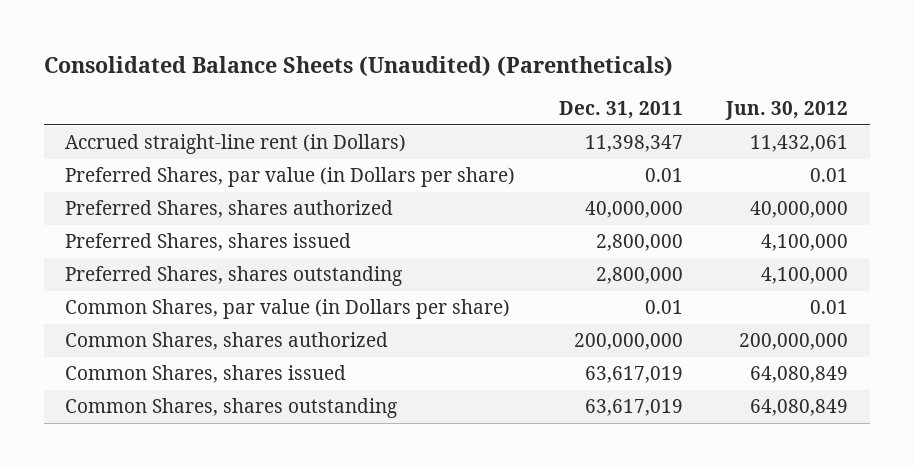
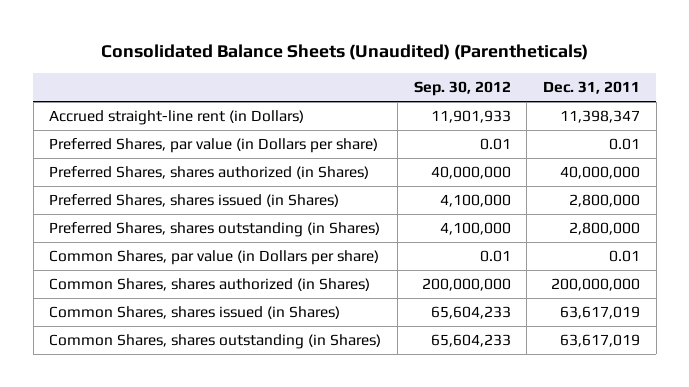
[725,100,849,120] Jun. 30, 2012 -> none
none -> [413,80,511,96] Sep. 30, 2012
[65,200,394,219] Preferred Shares, shares authorized -> [49,166,370,180] Preferred Shares, shares authorized (in Shares)
[65,233,352,252] Preferred Shares, shares issued -> [49,194,340,208] Preferred Shares, shares issued (in Shares)
[65,266,403,287] Preferred Shares, shares outstanding -> [49,222,381,238] Preferred Shares, shares outstanding (in Shares)
[65,332,389,351] Common Shares, shares authorized -> [49,278,371,292] Common Shares, shares authorized (in Shares)
[65,365,347,384] Common Shares, shares issued -> [49,306,341,320] Common Shares, shares issued (in Shares)
[65,398,398,419] Common Shares, shares outstanding -> [49,334,382,350] Common Shares, shares outstanding (in Shares)

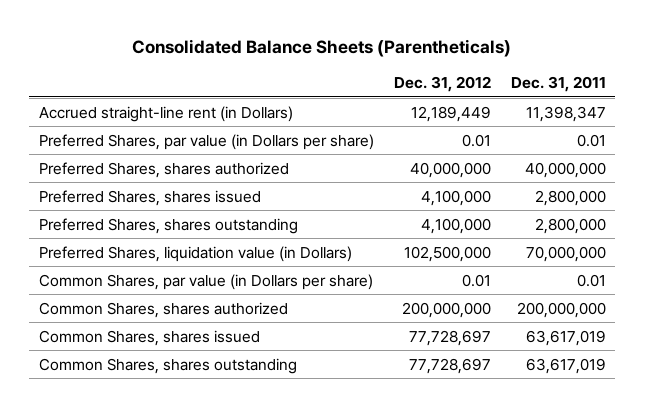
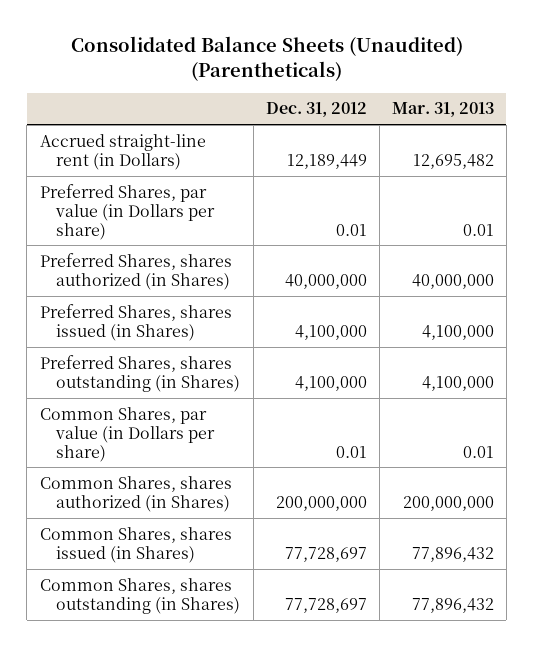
[132,39,512,58] Consolidated Balance Sheets (Parentheticals) -> [70,35,463,81] Consolidated Balance Sheets (Unaudited) (Parentheticals)
[510,76,606,93] Dec. 31, 2011 -> none
none -> [391,102,494,118] Mar. 31, 2013
[39,245,353,262] Preferred Shares, liquidation value (in Dollars) -> none
[39,161,290,178] Preferred Shares, shares authorized -> [39,252,232,290] Preferred Shares, shares authorized (in Shares)
[39,189,262,206] Preferred Shares, shares issued -> [39,303,232,341] Preferred Shares, shares issued (in Shares)
[39,217,299,234] Preferred Shares, shares outstanding -> [39,354,241,392] Preferred Shares, shares outstanding (in Shares)
[39,301,289,318] Common Shares, shares authorized -> [39,475,232,512] Common Shares, shares authorized (in Shares)
[39,329,261,346] Common Shares, shares issued -> [39,526,232,563] Common Shares, shares issued (in Shares)
[39,357,298,374] Common Shares, shares outstanding -> [39,577,241,614] Common Shares, shares outstanding (in Shares)

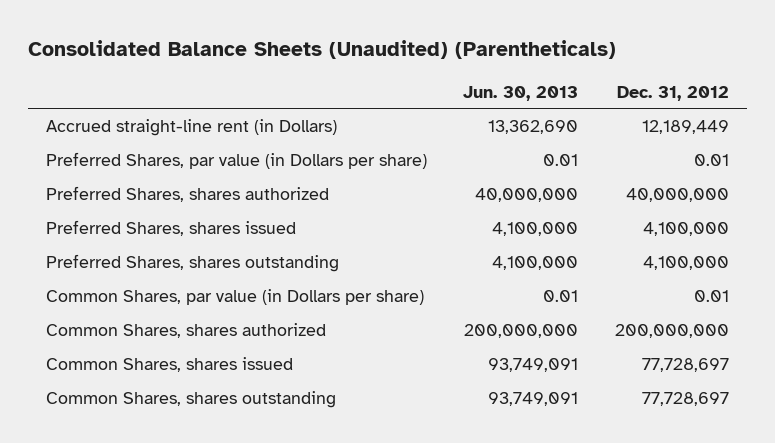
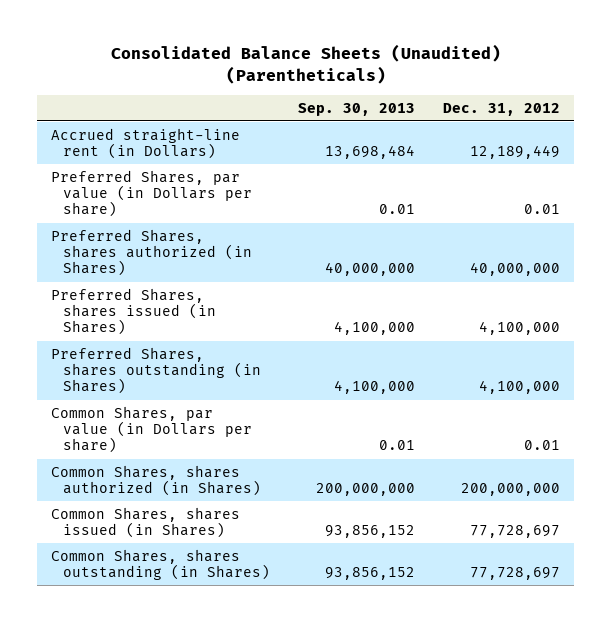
[463,85,579,101] Jun. 30, 2013 -> none
none -> [298,102,416,116] Sep. 30, 2013
[46,186,330,203] Preferred Shares, shares authorized -> [51,228,253,277] Preferred Shares, shares authorized (in Shares)
[46,220,297,237] Preferred Shares, shares issued -> [51,287,217,336] Preferred Shares, shares issued (in Shares)
[46,254,340,273] Preferred Shares, shares outstanding -> [51,346,262,395] Preferred Shares, shares outstanding (in Shares)
[46,323,327,339] Common Shares, shares authorized -> [51,464,262,497] Common Shares, shares authorized (in Shares)
[46,357,294,373] Common Shares, shares issued -> [51,506,241,539] Common Shares, shares issued (in Shares)
[46,391,337,409] Common Shares, shares outstanding -> [51,548,271,581] Common Shares, shares outstanding (in Shares)

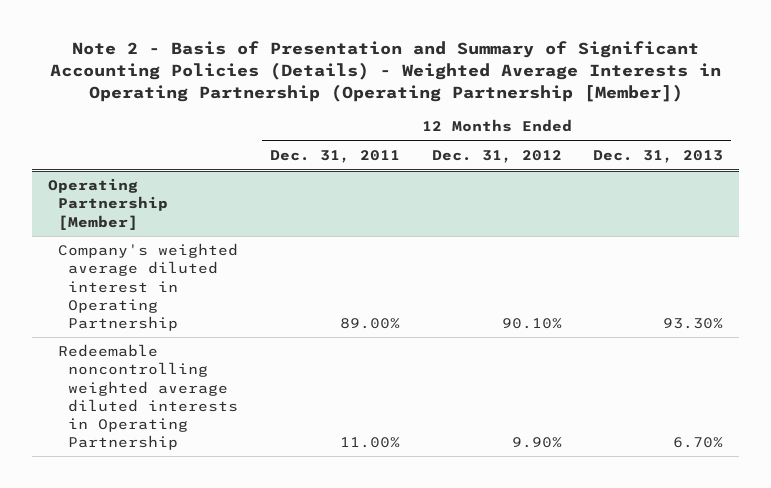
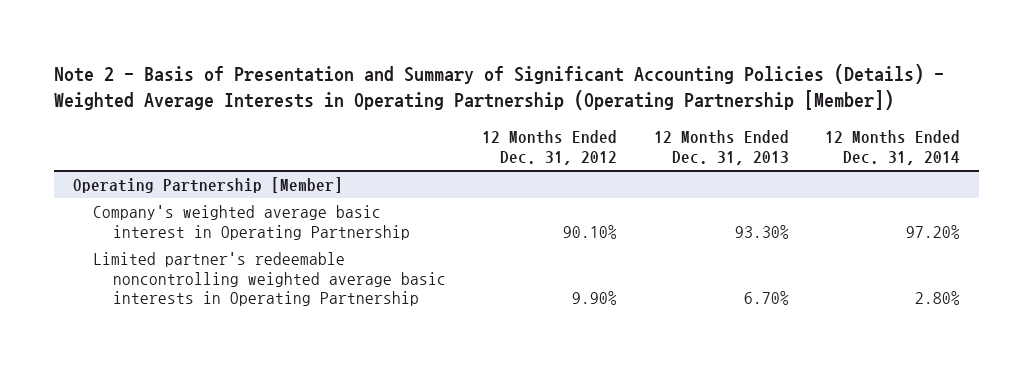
[270,150,401,164] Dec. 31, 2011 -> none
none -> [825,130,961,165] 12 Months Ended Dec. 31, 2014
[58,243,239,331] Company's weighted average diluted interest in Operating Partnership -> [92,205,410,240] Company's weighted average basic interest in Operating Partnership
[58,344,239,451] Redeemable noncontrolling weighted average diluted interests in Operating Partnership -> [92,252,446,307] Limited partner's redeemable noncontrolling weighted average basic interests in Operating Partnership

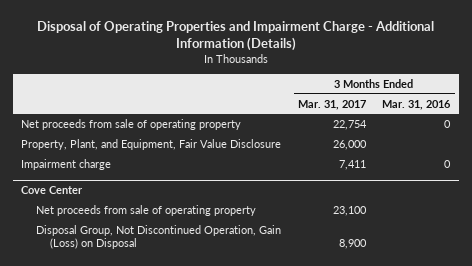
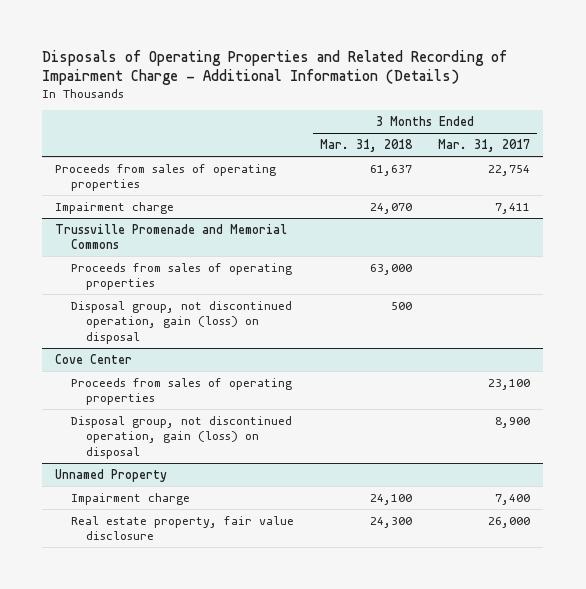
[36,20,434,51] Disposal of Operating Properties and Impairment Charge - Additional Information (Details) -> [42,49,508,86] Disposals of Operating Properties and Related Recording of Impairment Charge - Additional Information (Details)
[382,99,452,110] Mar. 31, 2016 -> none
none -> [319,138,413,152] Mar. 31, 2018
[21,138,282,150] Property, Plant, and Equipment, Fair Value Disclosure -> none
[21,118,242,130] Net proceeds from sale of operating property -> [55,163,277,192] Proceeds from sales of operating properties
none -> [55,223,288,250] Trussville Promenade and Memorial Commons
none -> [70,262,292,291] Proceeds from sales of operating properties
none -> [70,300,292,344] Disposal group, not discontinued operation, gain (loss) on disposal
[35,204,256,216] Net proceeds from sale of operating property -> [70,377,292,406] Proceeds from sales of operating properties
[35,224,281,249] Disposal Group, Not Discontinued Operation, Gain (Loss) on Disposal -> [70,415,292,459] Disposal group, not discontinued operation, gain (loss) on disposal
none -> [55,468,168,482] Unnamed Property
none -> [70,492,190,505] Impairment charge
none -> [70,515,294,541] Real estate property, fair value disclosure

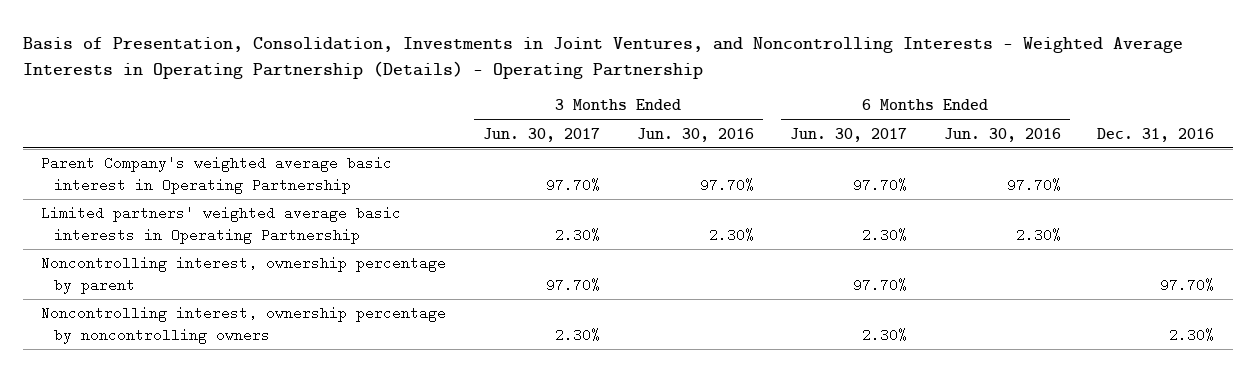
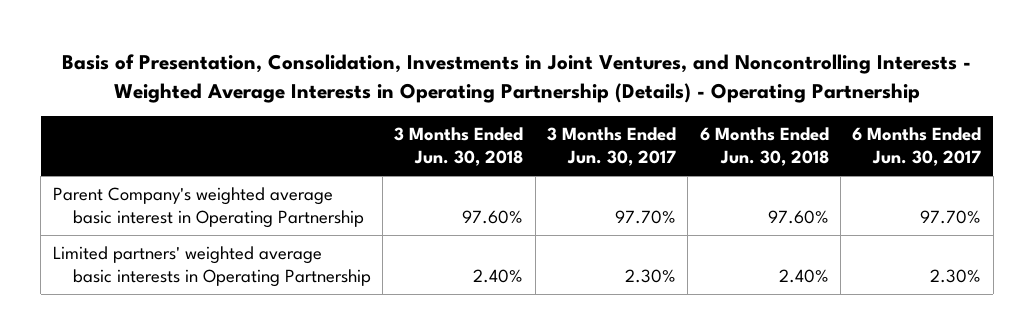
[636,127,754,142] Jun. 30, 2016 -> none
[943,127,1061,142] Jun. 30, 2016 -> none
[1097,127,1215,142] Dec. 31, 2016 -> none
none -> [394,127,524,167] 3 Months Ended Jun. 30, 2018
none -> [699,127,829,167] 6 Months Ended Jun. 30, 2018
[41,256,447,294] Noncontrolling interest, ownership percentage by parent -> none
[41,306,447,344] Noncontrolling interest, ownership percentage by noncontrolling owners -> none

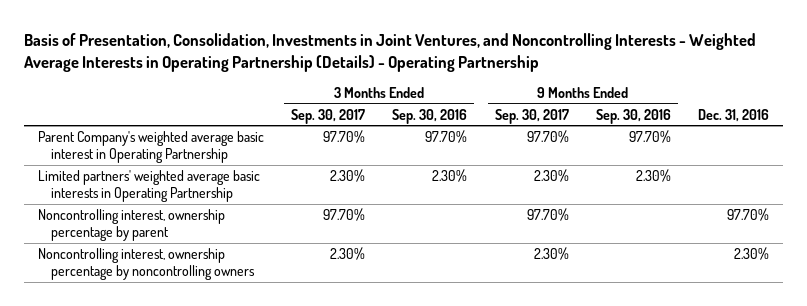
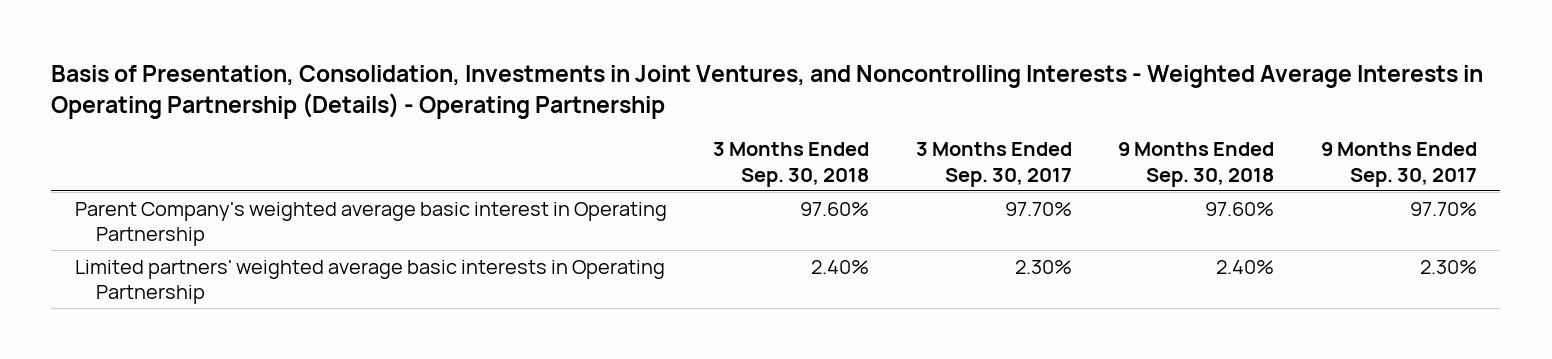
[392,108,468,124] Sep. 30, 2016 -> none
[595,108,671,124] Sep. 30, 2016 -> none
[698,108,770,122] Dec. 31, 2016 -> none
none -> [713,142,870,187] 3 Months Ended Sep. 30, 2018
none -> [1118,142,1275,187] 9 Months Ended Sep. 30, 2018
[37,208,225,242] Noncontrolling interest, ownership percentage by parent -> none
[37,247,255,281] Noncontrolling interest, ownership percentage by noncontrolling owners -> none

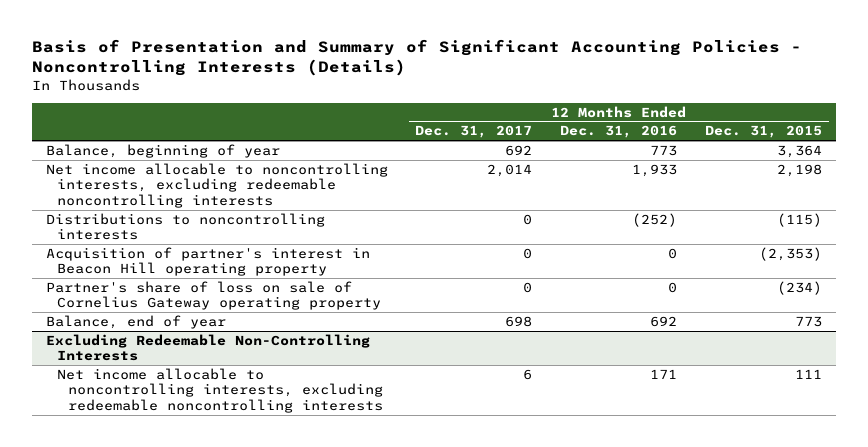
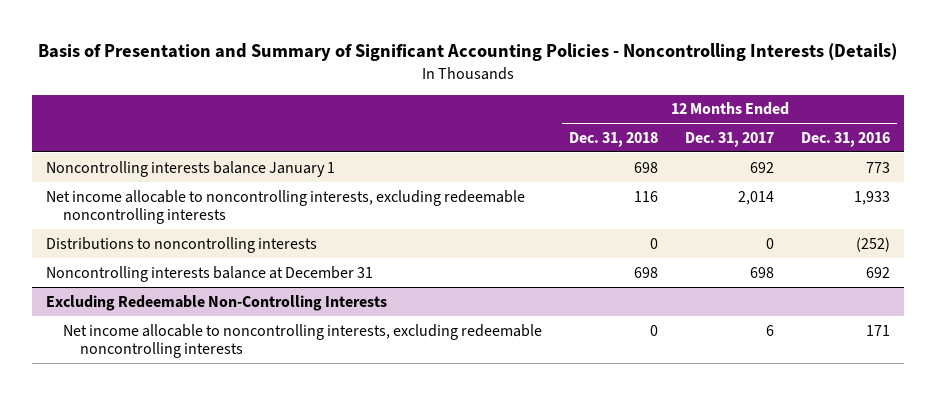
[705,125,823,139] Dec. 31, 2015 -> none
none -> [569,131,659,147] Dec. 31, 2018
[45,143,280,158] Balance, beginning of year -> [45,160,335,177] Noncontrolling interests balance January 1
[45,246,370,277] Acquisition of partner's interest in Beacon Hill operating property -> none
[45,280,381,311] Partner's share of loss on sale of Cornelius Gateway operating property -> none
[45,314,226,329] Balance, end of year -> [45,265,373,282] Noncontrolling interests balance at December 31

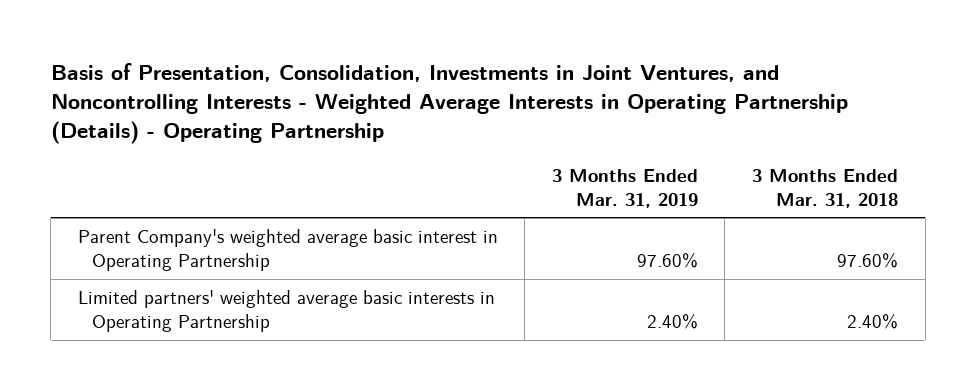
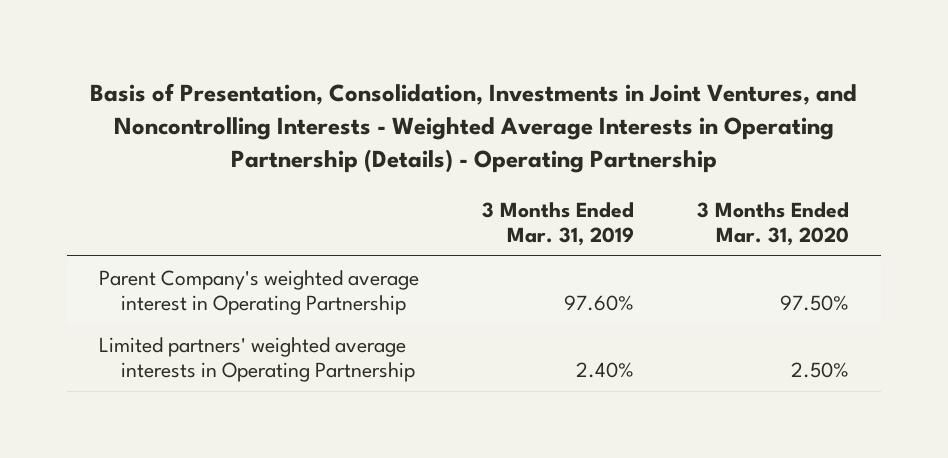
[752,168,899,208] 3 Months Ended Mar. 31, 2018 -> none
none -> [697,201,850,247] 3 Months Ended Mar. 31, 2020
[77,228,498,272] Parent Company's weighted average basic interest in Operating Partnership -> [98,269,419,316] Parent Company's weighted average interest in Operating Partnership
[77,289,495,333] Limited partners' weighted average basic interests in Operating Partnership -> [98,336,416,383] Limited partners' weighted average interests in Operating Partnership

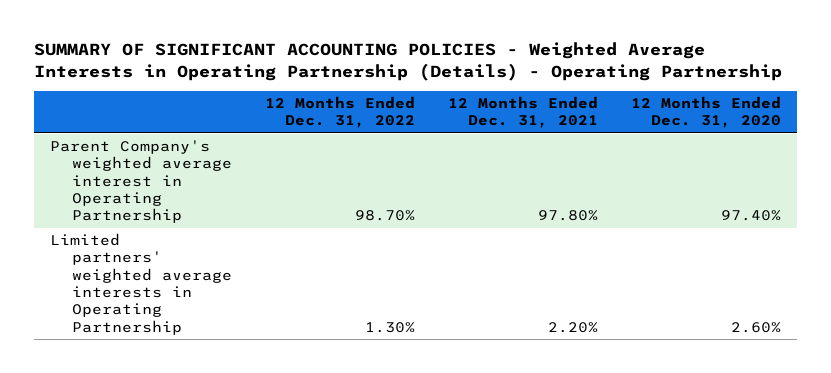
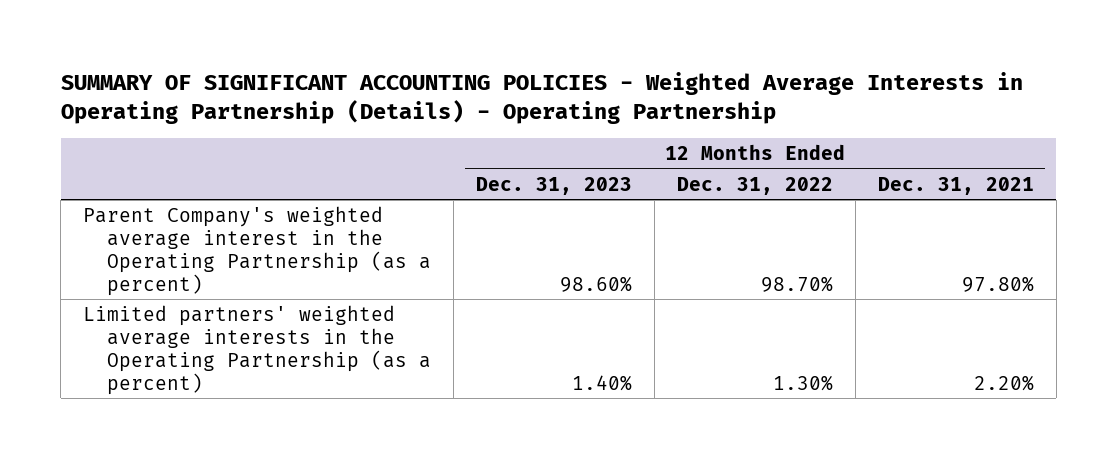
[630,96,781,129] 12 Months Ended Dec. 31, 2020 -> none
none -> [475,176,632,195] Dec. 31, 2023
[50,140,233,224] Parent Company's weighted average interest in Operating Partnership -> [83,205,431,296] Parent Company's weighted average interest in the Operating Partnership (as a percent)
[50,233,233,335] Limited partners' weighted average interests in Operating Partnership -> [83,304,431,395] Limited partners' weighted average interests in the Operating Partnership (as a percent)

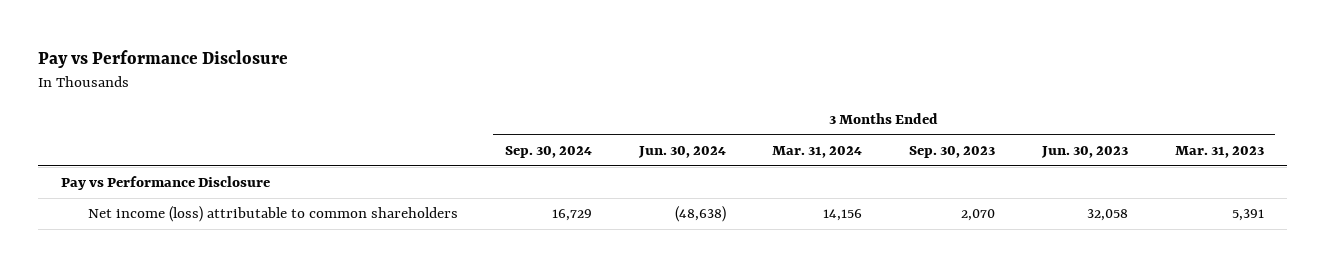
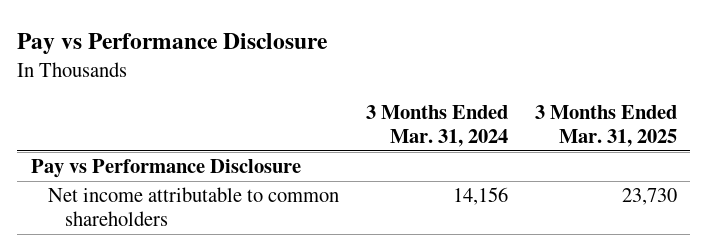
[504,146,592,159] Sep. 30, 2024 -> none
[637,146,726,159] Jun. 30, 2024 -> none
[909,146,996,159] Sep. 30, 2023 -> none
[1040,146,1128,159] Jun. 30, 2023 -> none
[1174,146,1264,159] Mar. 31, 2023 -> none
none -> [534,104,677,147] 3 Months Ended Mar. 31, 2025
[87,206,458,223] Net income (loss) attributable to common shareholders -> [47,187,339,227] Net income attributable to common shareholders

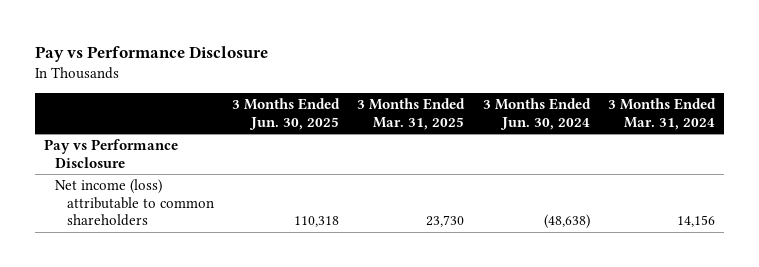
none -> [232,98,341,130] 3 Months Ended Jun. 30, 2025
none -> [482,98,591,130] 3 Months Ended Jun. 30, 2024
[47,187,339,227] Net income attributable to common shareholders -> [55,179,214,227] Net income (loss) attributable to common shareholders

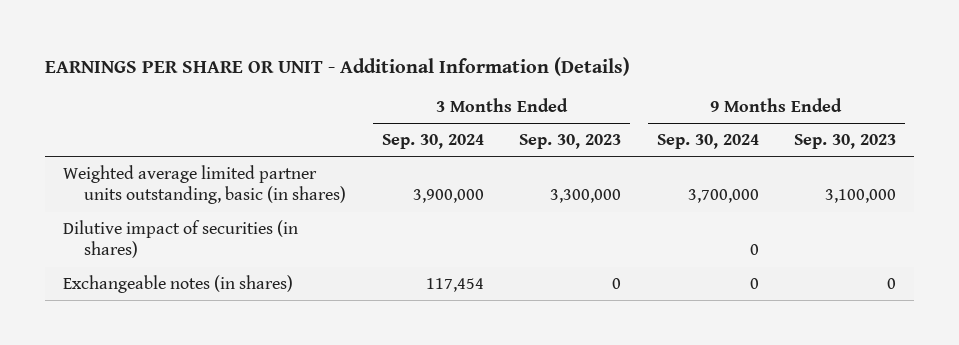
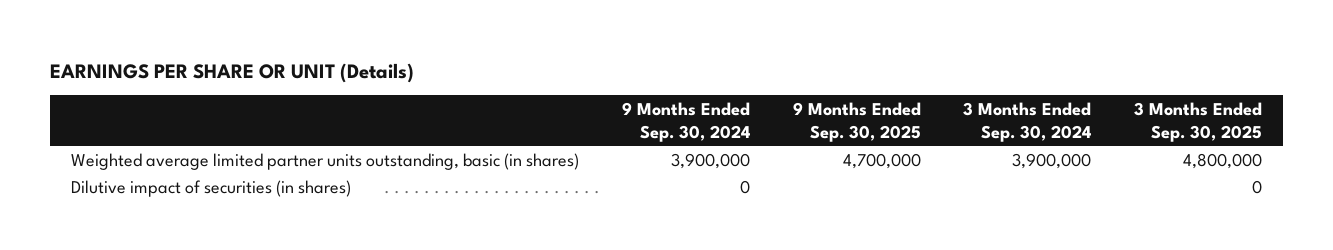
[45,56,631,76] EARNINGS PER SHARE OR UNIT - Additional Information (Details) -> [49,62,414,83] EARNINGS PER SHARE OR UNIT (Details)
[519,134,622,150] Sep. 30, 2023 -> none
[794,134,897,150] Sep. 30, 2023 -> none
none -> [792,102,921,142] 9 Months Ended Sep. 30, 2025
none -> [1134,102,1263,142] 3 Months Ended Sep. 30, 2025
[687,189,759,204] 3,700,000 -> [670,152,750,169] 3,900,000
[63,275,294,294] Exchangeable notes (in shares) -> none

